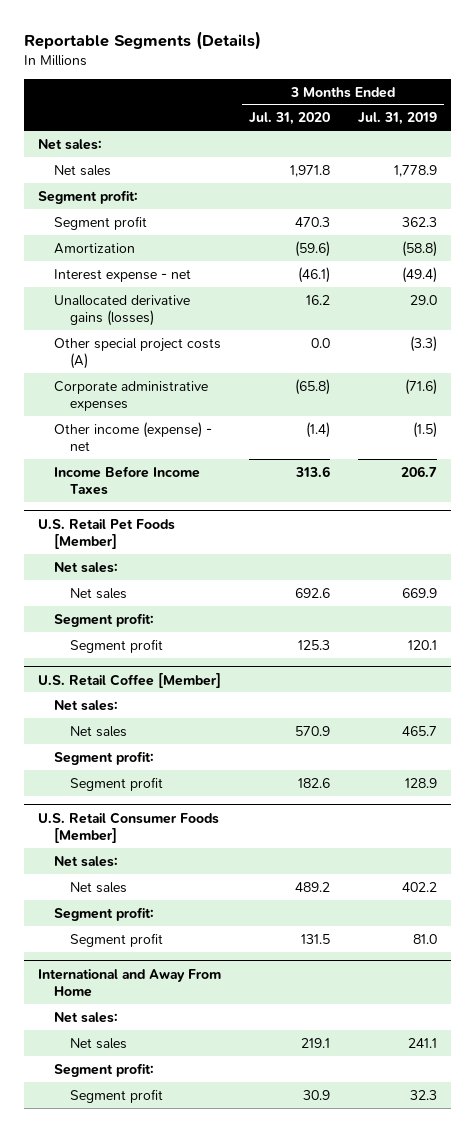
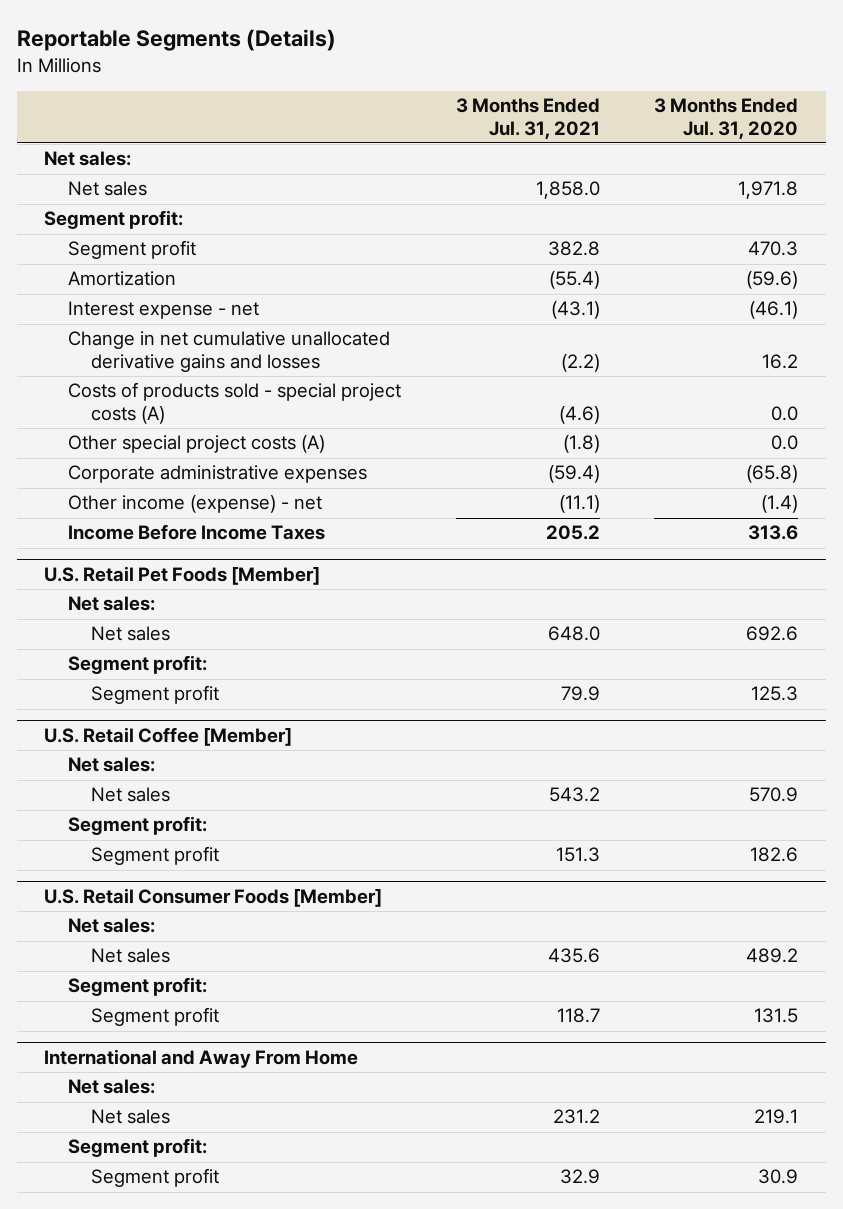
[358,112,438,126] Jul. 31, 2019 -> none
none -> [455,98,600,139] 3 Months Ended Jul. 31, 2021
[54,294,191,327] Unallocated derivative gains (losses) -> [67,331,390,372] Change in net cumulative unallocated derivative gains and losses
none -> [67,382,401,424] Costs of products sold - special project costs (A)

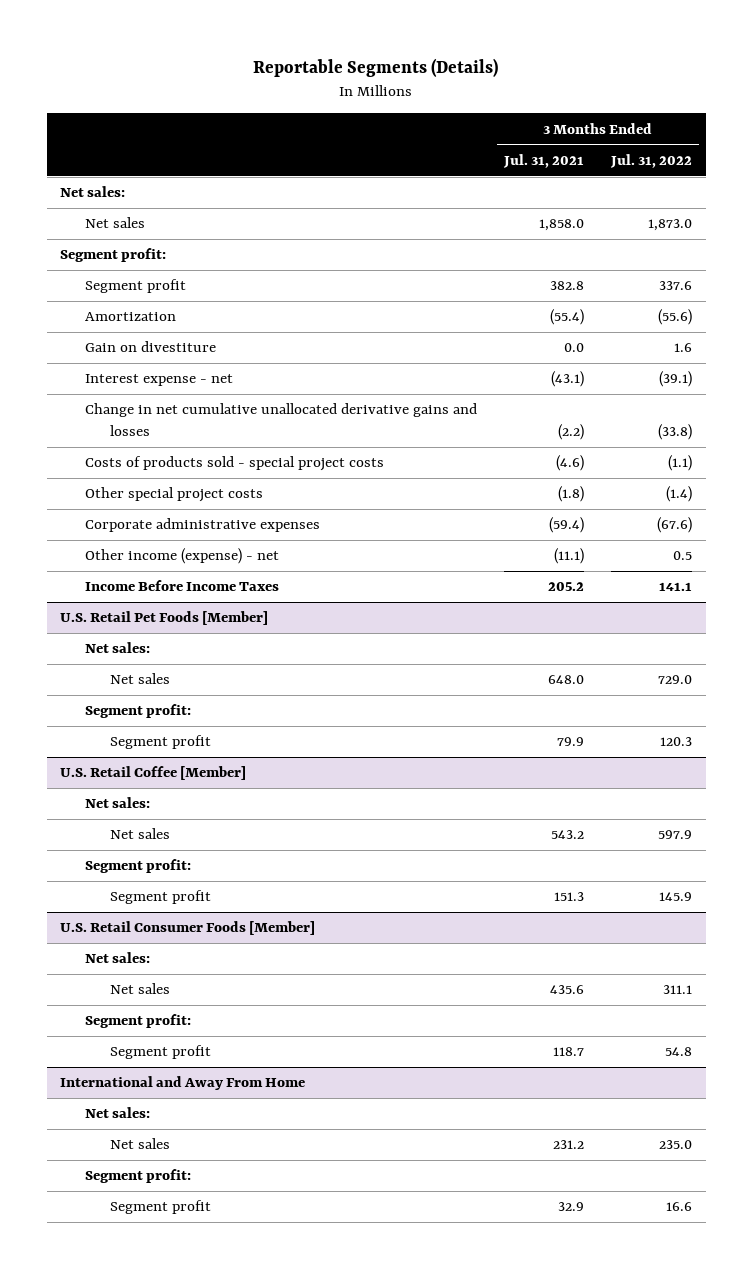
[654,98,799,139] 3 Months Ended Jul. 31, 2020 -> none
none -> [610,154,693,169] Jul. 31, 2022
none -> [85,341,217,353] Gain on divestiture
[67,382,401,424] Costs of products sold - special project costs (A) -> [85,456,385,472] Costs of products sold - special project costs
[67,435,325,454] Other special project costs (A) -> [85,487,264,503] Other special project costs

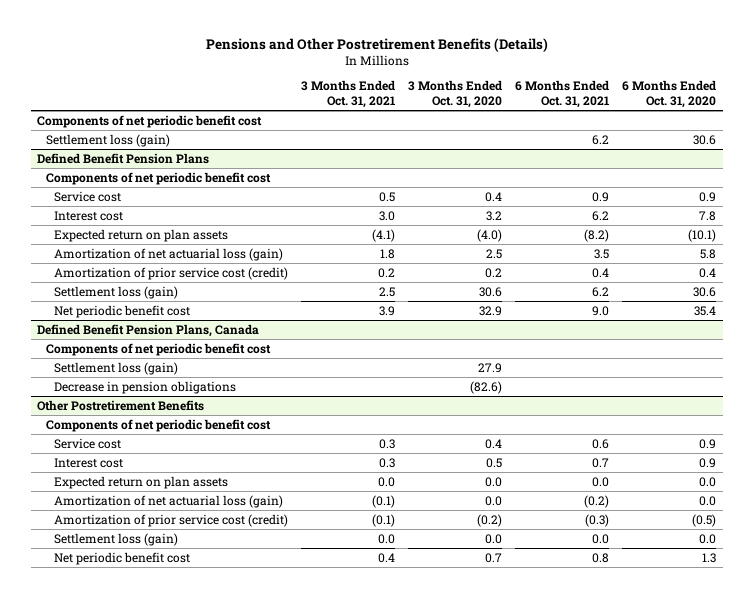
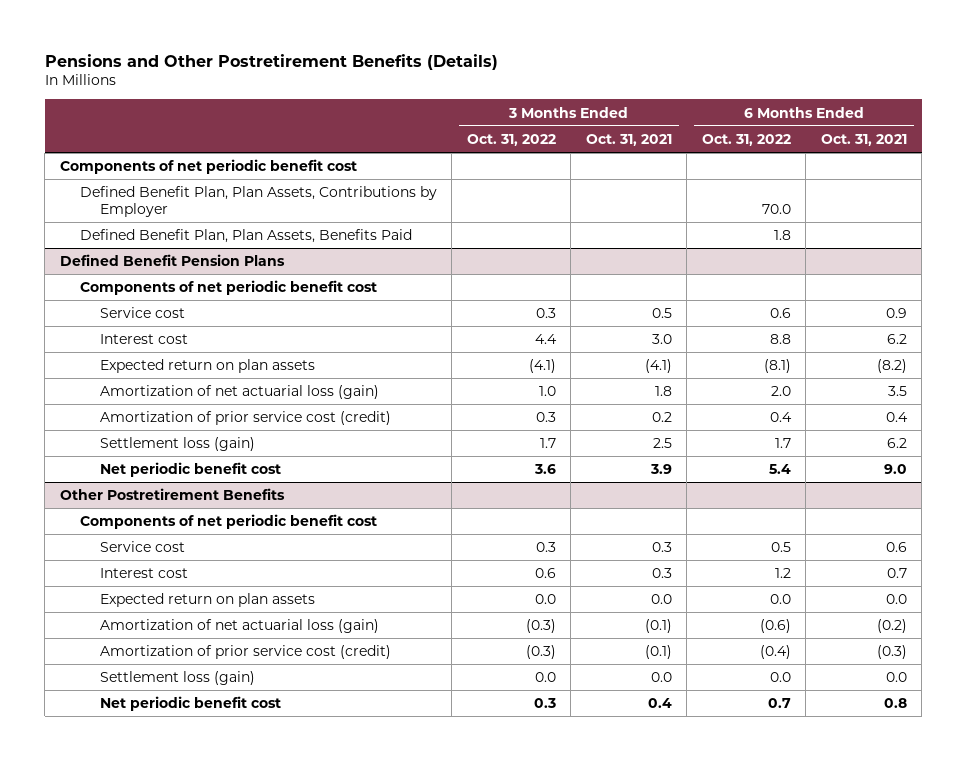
[408,80,503,109] 3 Months Ended Oct. 31, 2020 -> none
[622,80,717,109] 6 Months Ended Oct. 31, 2020 -> none
none -> [466,134,556,147] Oct. 31, 2022
none -> [701,134,791,147] Oct. 31, 2022
[45,133,170,147] Settlement loss (gain) -> none
none -> [79,186,437,217] Defined Benefit Plan, Plan Assets, Contributions by Employer
none -> [79,229,412,244] Defined Benefit Plan, Plan Assets, Benefits Paid
[37,323,260,337] Defined Benefit Pension Plans, Canada -> none
[45,342,271,356] Components of net periodic benefit cost -> none
[54,361,179,375] Settlement loss (gain) -> none
[54,380,237,394] Decrease in pension obligations -> none

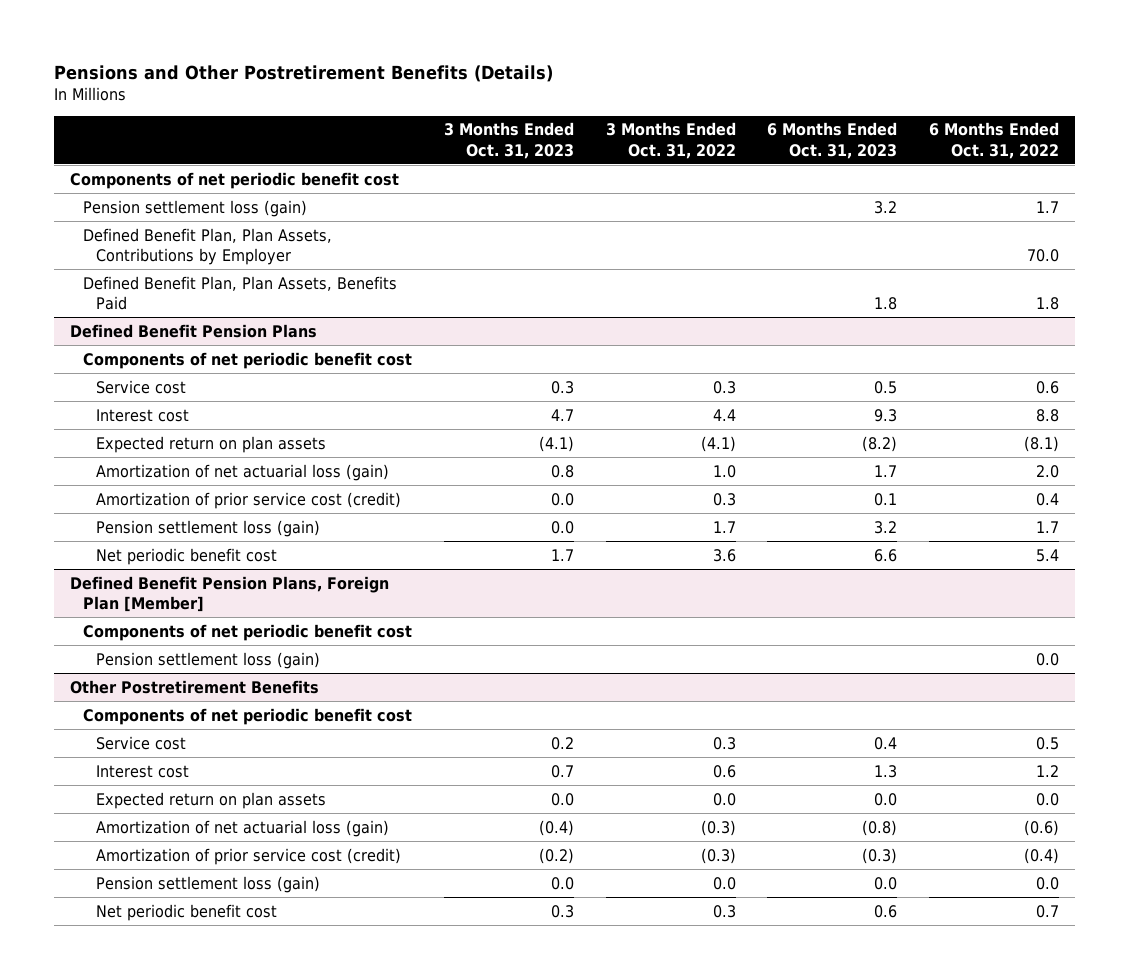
[585,134,672,147] Oct. 31, 2021 -> none
[820,134,907,147] Oct. 31, 2021 -> none
none -> [444,122,575,159] 3 Months Ended Oct. 31, 2023
none -> [767,122,898,159] 6 Months Ended Oct. 31, 2023
none -> [83,199,308,217] Pension settlement loss (gain)
[99,437,255,452] Settlement loss (gain) -> [96,519,321,537] Pension settlement loss (gain)
none -> [70,575,390,612] Defined Benefit Pension Plans, Foreign Plan [Member]
none -> [83,623,413,641] Components of net periodic benefit cost
none -> [96,651,321,669] Pension settlement loss (gain)
[99,671,255,686] Settlement loss (gain) -> [96,875,321,893] Pension settlement loss (gain)

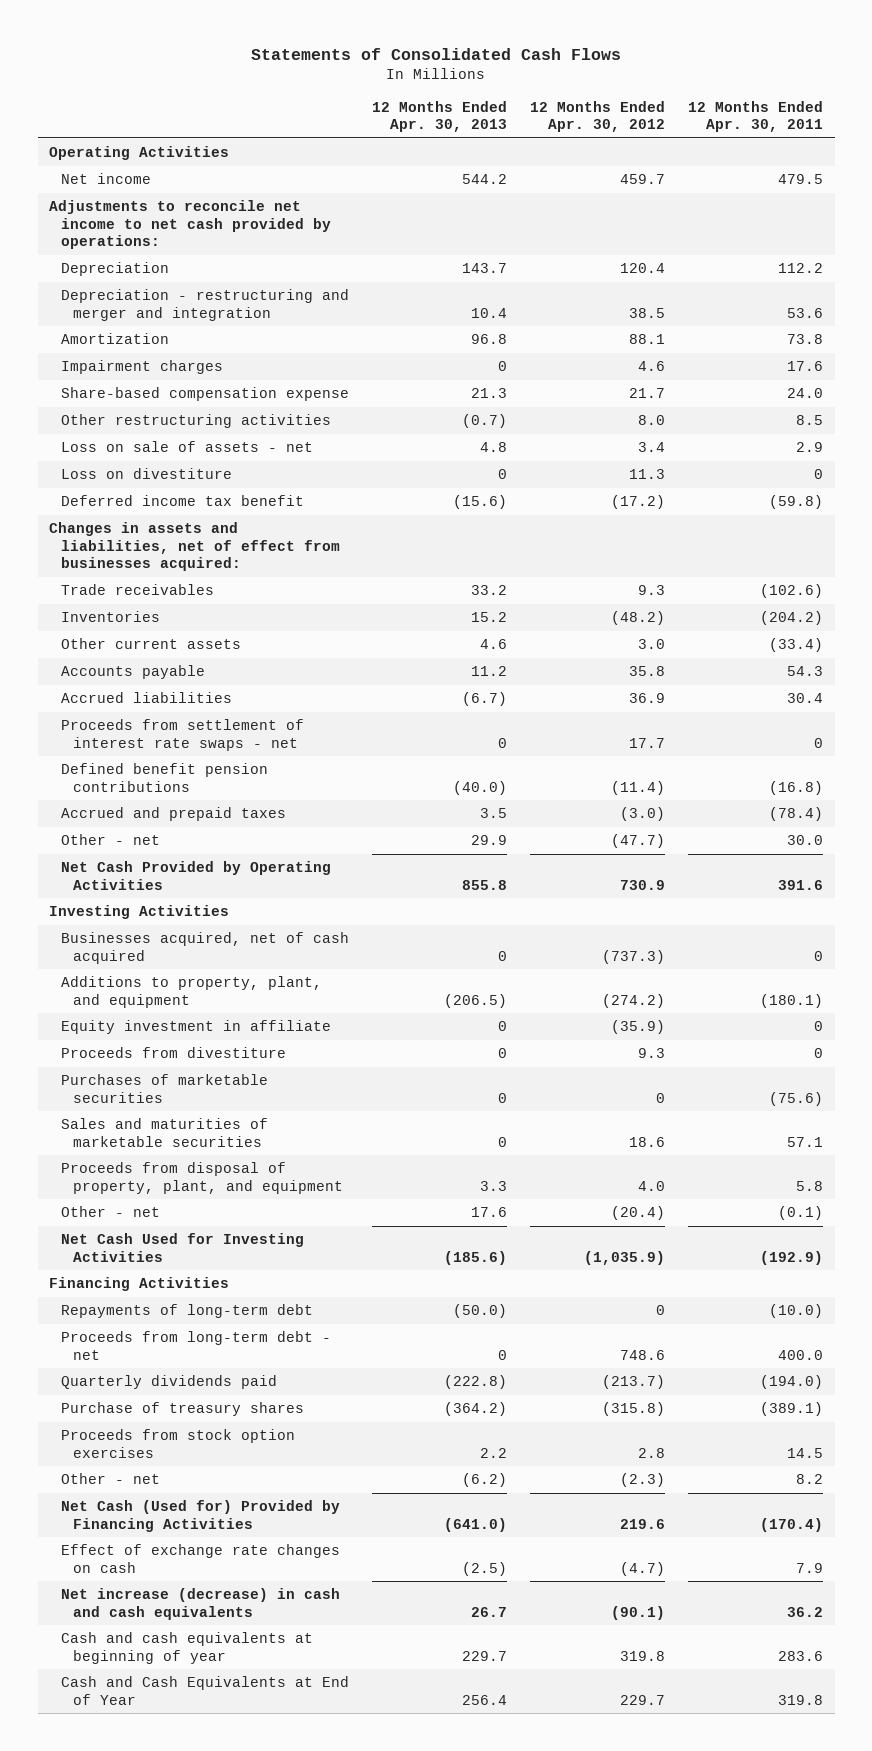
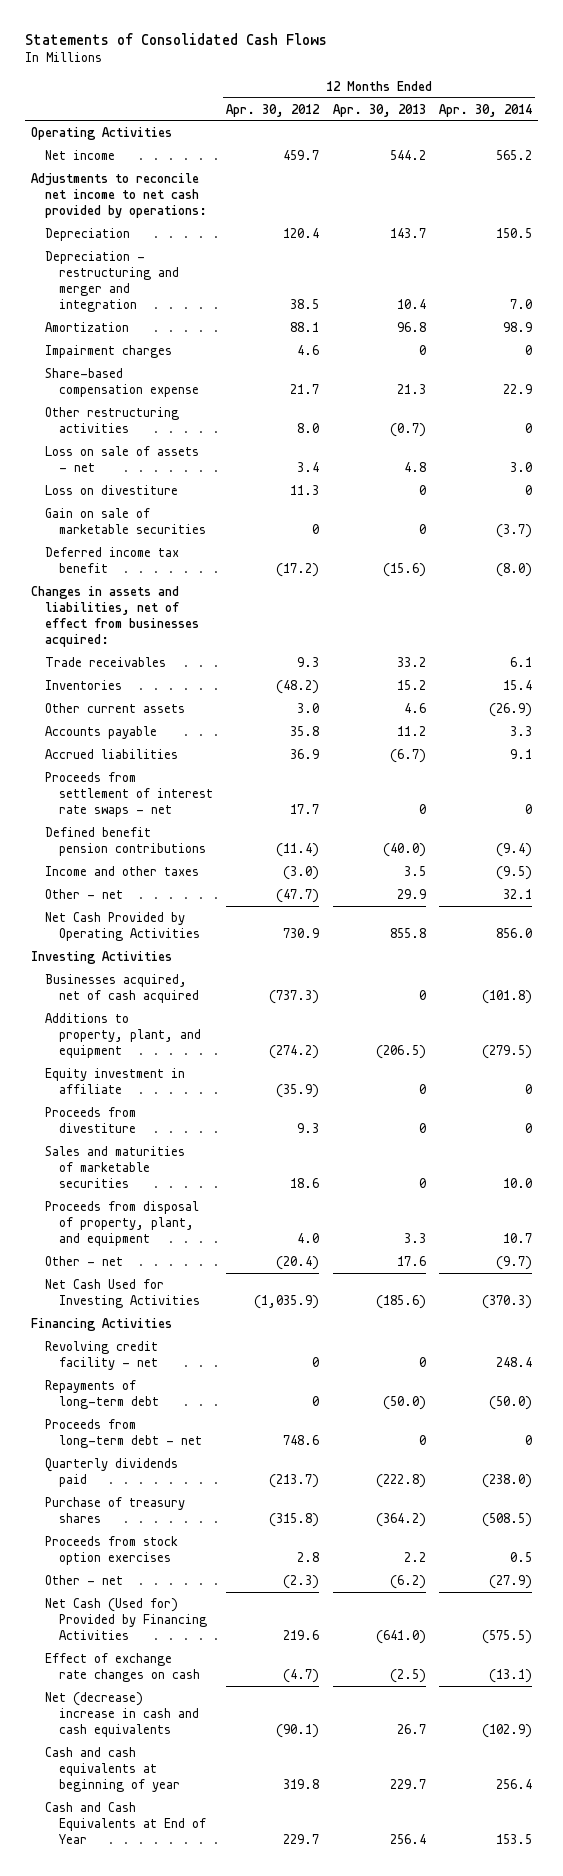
[688,100,824,133] 12 Months Ended Apr. 30, 2011 -> none
none -> [438,103,532,117] Apr. 30, 2014
none -> [45,507,207,535] Gain on sale of marketable securities
[61,807,287,822] Accrued and prepaid taxes -> [45,865,200,876] Income and other taxes
[61,1074,269,1103] Purchases of marketable securities -> none
none -> [45,1340,159,1371] Revolving credit facility - net
[61,1588,341,1620] Net increase (decrease) in cash and cash equivalents -> [45,1691,200,1738] Net (decrease) increase in cash and cash equivalents

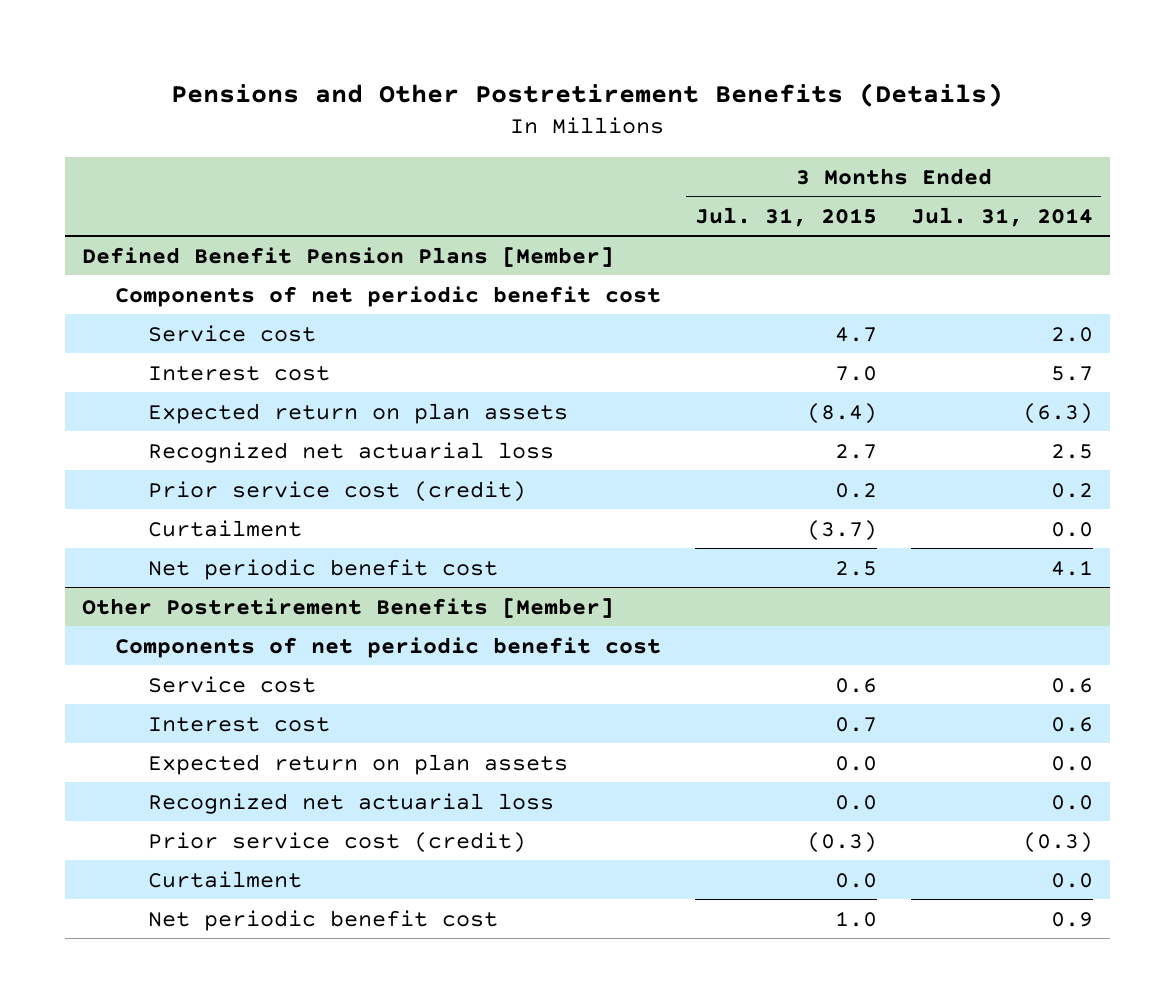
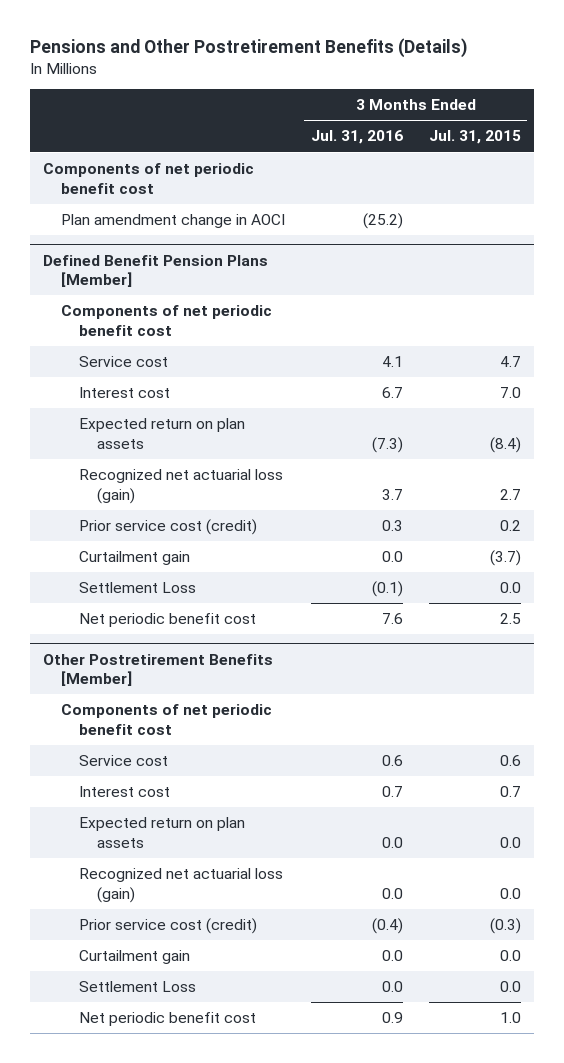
[910,206,1093,227] Jul. 31, 2014 -> none
none -> [310,130,403,145] Jul. 31, 2016
none -> [42,163,254,194] Components of net periodic benefit cost
none -> [60,214,285,229] Plan amendment change in AOCI
[147,441,554,463] Recognized net actuarial loss -> [78,469,283,504] Recognized net actuarial loss (gain)
[147,519,302,537] Curtailment -> [78,551,190,566] Curtailment gain
none -> [78,582,196,594] Settlement Loss
[147,792,554,814] Recognized net actuarial loss -> [78,868,283,903] Recognized net actuarial loss (gain)
[147,870,302,888] Curtailment -> [78,950,190,965] Curtailment gain
none -> [78,981,196,993] Settlement Loss

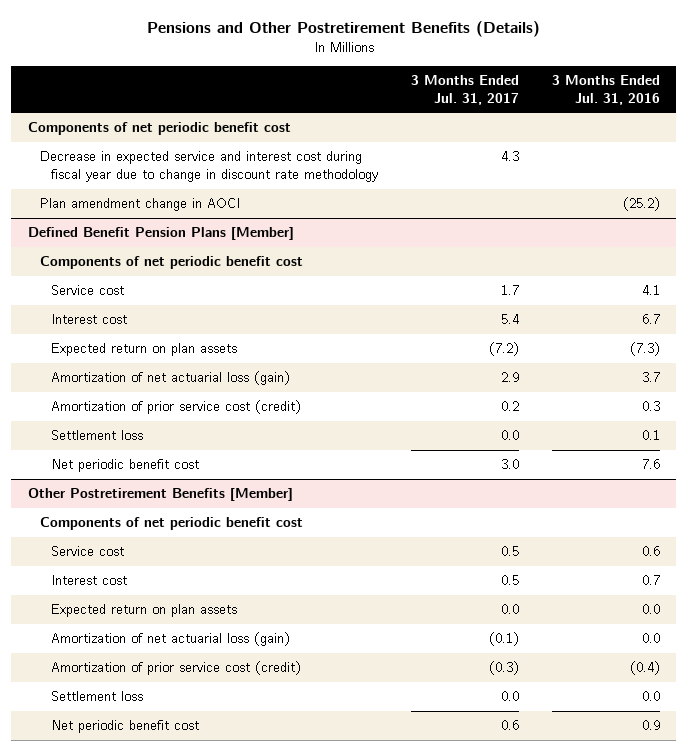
[428,130,521,145] Jul. 31, 2015 -> none
none -> [411,74,520,105] 3 Months Ended Jul. 31, 2017
none -> [39,151,379,183] Decrease in expected service and interest cost during fiscal year due to change in discount rate methodology
[78,551,190,566] Curtailment gain -> none
[78,469,283,504] Recognized net actuarial loss (gain) -> [51,371,291,386] Amortization of net actuarial loss (gain)
[78,519,257,536] Prior service cost (credit) -> [51,400,302,415] Amortization of prior service cost (credit)
[78,582,196,594] Settlement Loss -> [51,430,144,441] Settlement loss
[371,581,403,598] (0.1) -> [641,430,660,441] 0.1
[78,950,190,965] Curtailment gain -> none
[78,868,283,903] Recognized net actuarial loss (gain) -> [51,632,291,647] Amortization of net actuarial loss (gain)
[78,918,257,935] Prior service cost (credit) -> [51,661,302,676] Amortization of prior service cost (credit)
[78,981,196,993] Settlement Loss -> [51,691,144,702] Settlement loss

